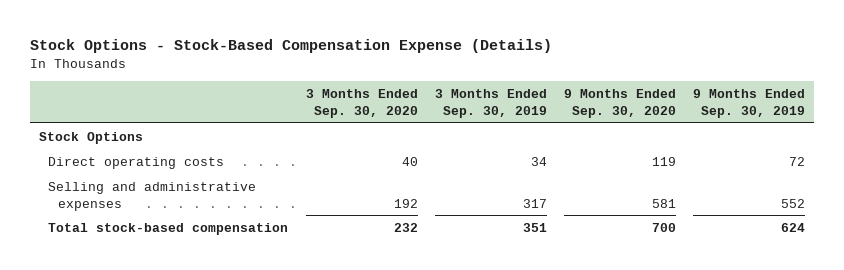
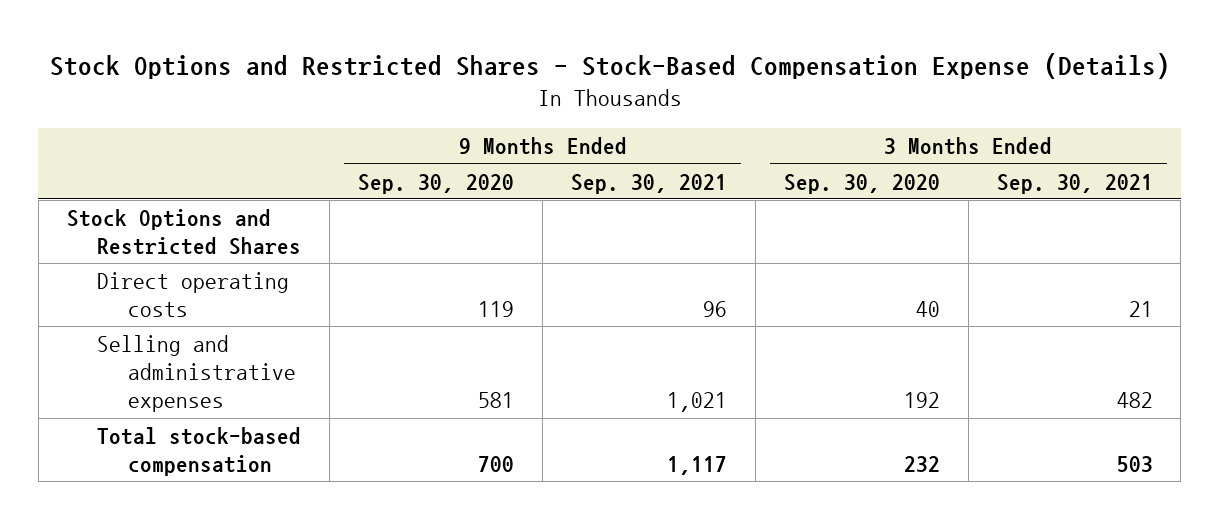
[29,39,552,54] Stock Options - Stock-Based Compensation Expense (Details) -> [49,53,1170,80] Stock Options and Restricted Shares - Stock-Based Compensation Expense (Details)
[434,89,547,118] 3 Months Ended Sep. 30, 2019 -> none
[693,89,806,118] 9 Months Ended Sep. 30, 2019 -> none
none -> [570,173,727,194] Sep. 30, 2021
none -> [996,173,1153,194] Sep. 30, 2021
[38,131,143,144] Stock Options -> [66,209,302,256] Stock Options and Restricted Shares

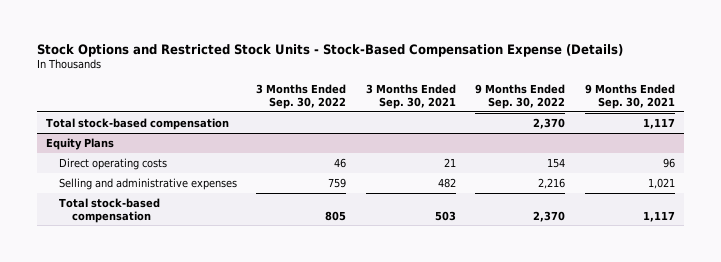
[49,53,1170,80] Stock Options and Restricted Shares - Stock-Based Compensation Expense (Details) -> [36,43,623,57] Stock Options and Restricted Stock Units - Stock-Based Compensation Expense (Details)
[358,173,515,194] Sep. 30, 2020 -> none
[783,173,940,194] Sep. 30, 2020 -> none
none -> [256,84,347,110] 3 Months Ended Sep. 30, 2022
none -> [475,84,566,110] 9 Months Ended Sep. 30, 2022
[66,209,302,256] Stock Options and Restricted Shares -> none
none -> [46,117,230,130] Total stock-based compensation
none -> [46,137,115,150] Equity Plans

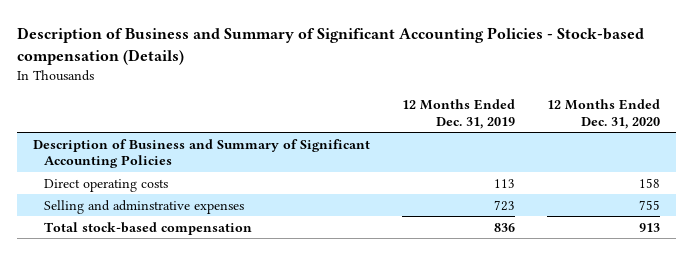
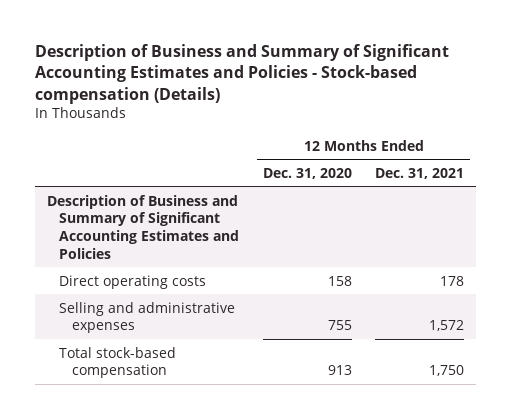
[17,27,645,65] Description of Business and Summary of Significant Accounting Policies - Stock-based compensation (Details) -> [35,43,450,104] Description of Business and Summary of Significant Accounting Estimates and Policies - Stock-based compensation (Details)
[402,99,516,129] 12 Months Ended Dec. 31, 2019 -> none
none -> [375,167,465,179] Dec. 31, 2021
[33,138,371,169] Description of Business and Summary of Significant Accounting Policies -> [46,194,240,259] Description of Business and Summary of Significant Accounting Estimates and Policies
[43,199,244,214] Selling and adminstrative expenses -> [59,301,236,334] Selling and administrative expenses

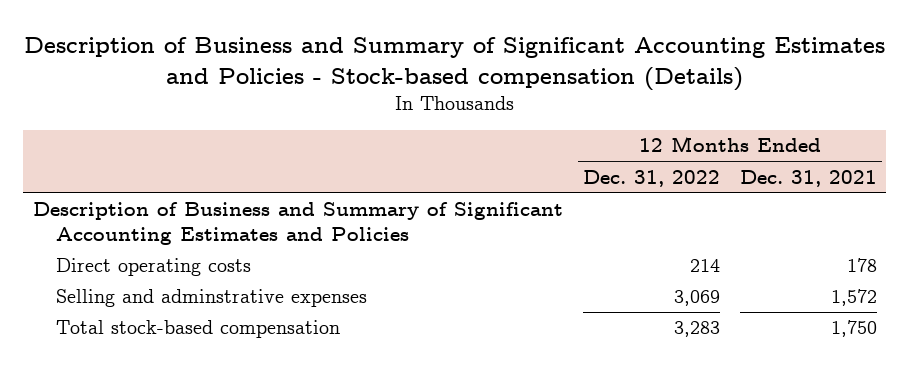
[262,167,352,179] Dec. 31, 2020 -> none
none -> [582,169,720,187] Dec. 31, 2022
[59,301,236,334] Selling and administrative expenses -> [56,289,368,308] Selling and adminstrative expenses

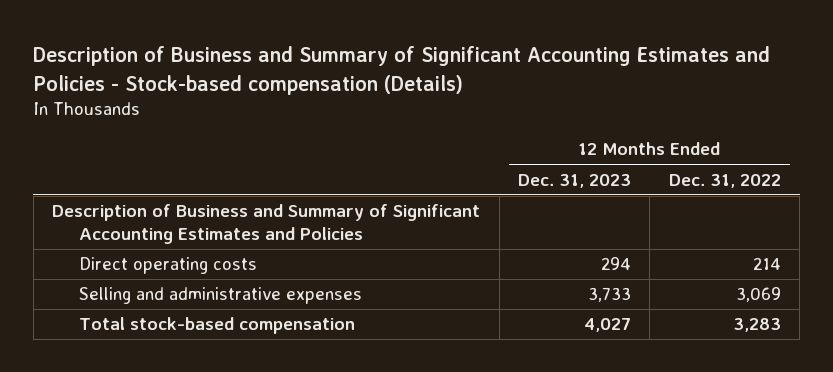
[739,169,877,187] Dec. 31, 2021 -> none
none -> [517,173,631,188] Dec. 31, 2023
[56,289,368,308] Selling and adminstrative expenses -> [79,287,363,305] Selling and administrative expenses

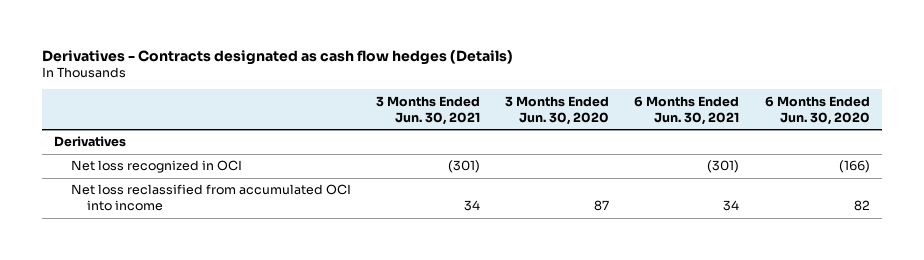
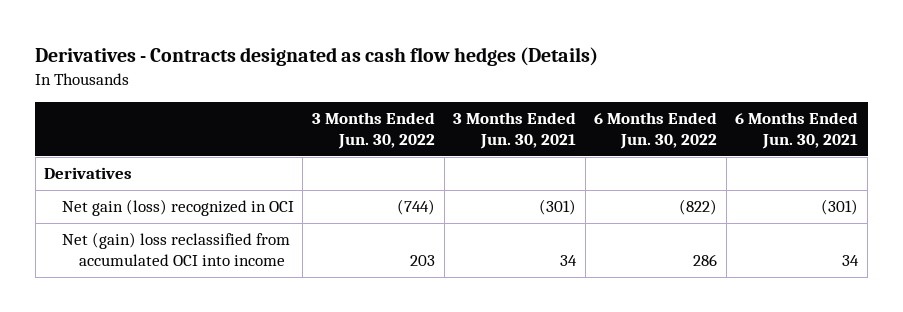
[505,95,610,125] 3 Months Ended Jun. 30, 2020 -> none
[764,95,870,125] 6 Months Ended Jun. 30, 2020 -> none
none -> [311,112,435,150] 3 Months Ended Jun. 30, 2022
none -> [594,112,718,150] 6 Months Ended Jun. 30, 2022
[70,160,242,174] Net loss recognized in OCI -> [61,199,294,217] Net gain (loss) recognized in OCI
[70,184,351,212] Net loss reclassified from accumulated OCI into income -> [61,232,290,267] Net (gain) loss reclassified from accumulated OCI into income

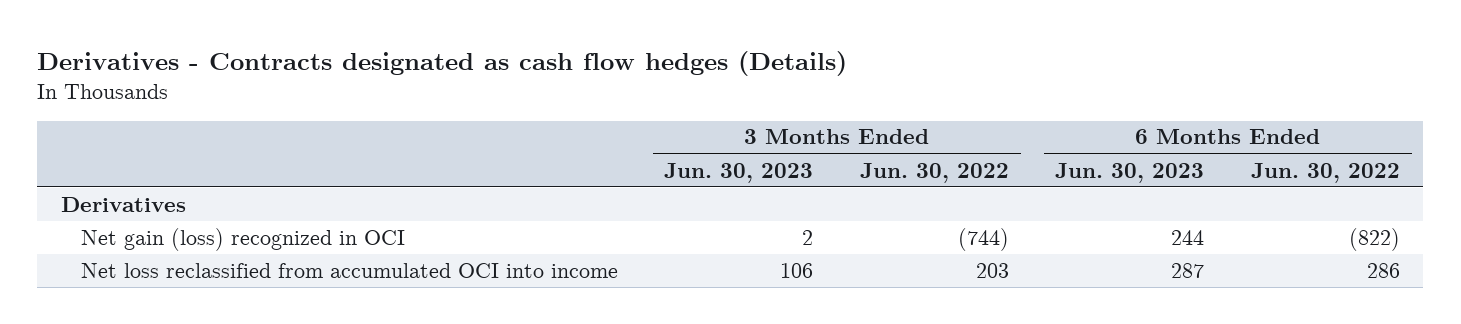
[453,112,577,150] 3 Months Ended Jun. 30, 2021 -> none
[735,112,859,150] 6 Months Ended Jun. 30, 2021 -> none
none -> [664,162,814,183] Jun. 30, 2023
none -> [1055,162,1205,183] Jun. 30, 2023
[61,232,290,267] Net (gain) loss reclassified from accumulated OCI into income -> [80,262,618,278] Net loss reclassified from accumulated OCI into income

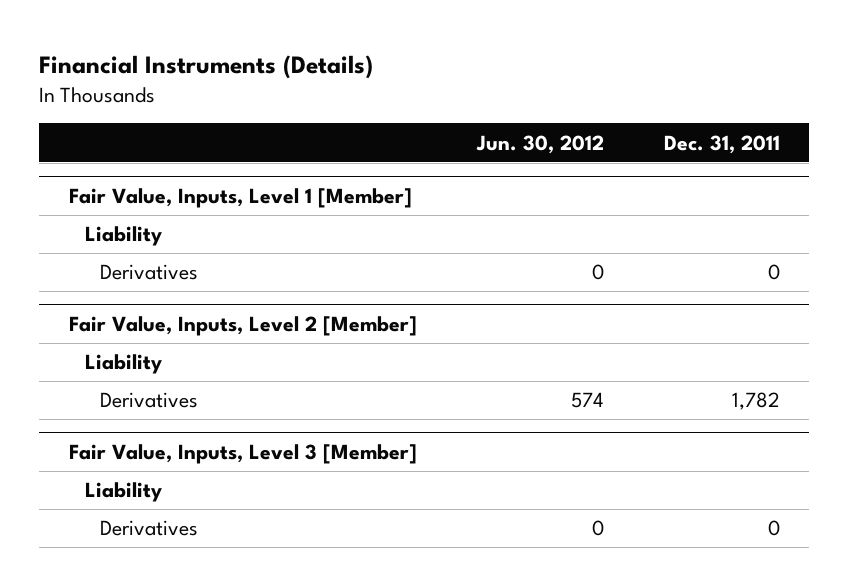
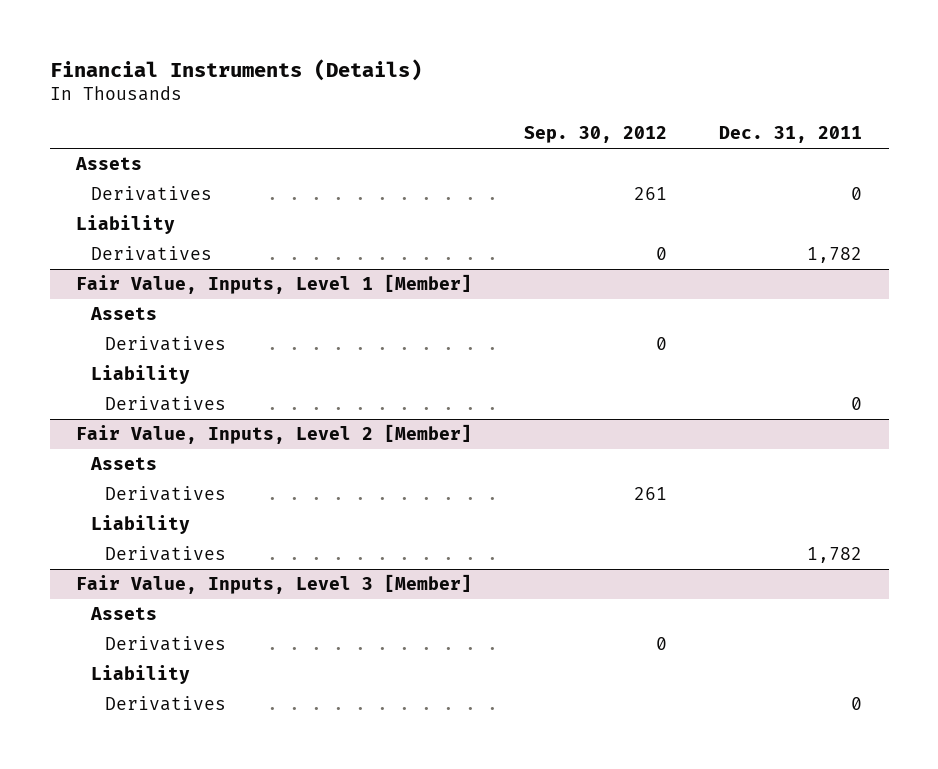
[475,134,604,154] Jun. 30, 2012 -> none
none -> [524,125,668,143] Sep. 30, 2012
none -> [74,157,142,171] Assets
none -> [90,186,212,202] Derivatives
none -> [75,215,175,235] Liability
none -> [90,246,212,262] Derivatives
none -> [89,307,157,321] Assets
none -> [105,336,227,352] Derivatives
none -> [89,457,157,471] Assets
none -> [105,486,227,502] Derivatives
none -> [89,607,157,621] Assets
none -> [105,636,227,652] Derivatives

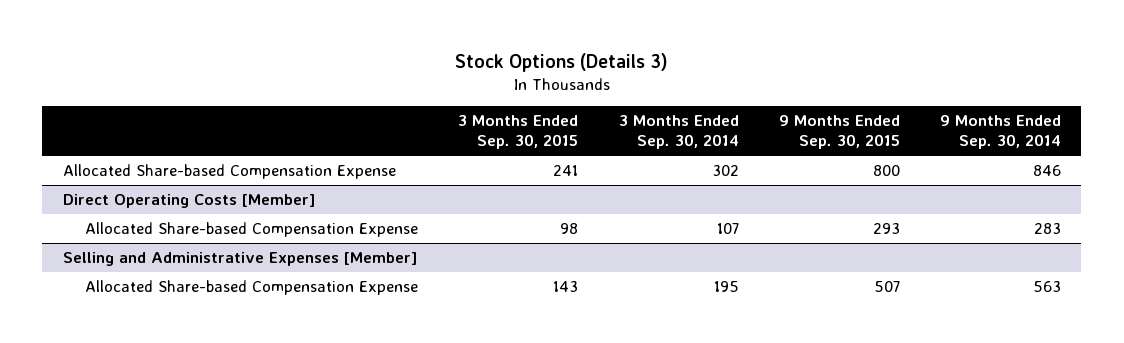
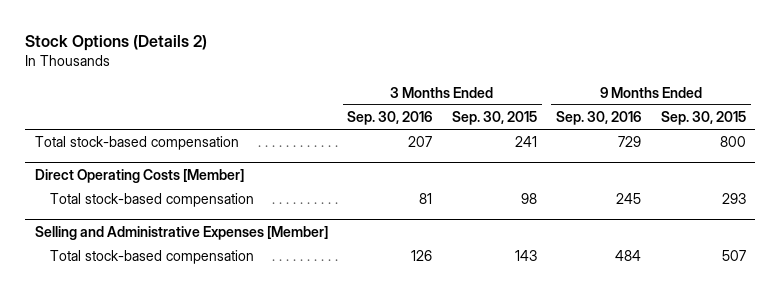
[454,52,668,72] Stock Options (Details 3) -> [25,35,208,52] Stock Options (Details 2)
[618,115,739,150] 3 Months Ended Sep. 30, 2014 -> none
[940,115,1062,150] 9 Months Ended Sep. 30, 2014 -> none
none -> [347,111,433,126] Sep. 30, 2016
none -> [556,111,642,126] Sep. 30, 2016
[62,164,396,180] Allocated Share-based Compensation Expense -> [35,136,240,151] Total stock-based compensation
[84,222,418,238] Allocated Share-based Compensation Expense -> [50,193,255,208] Total stock-based compensation
[84,280,418,296] Allocated Share-based Compensation Expense -> [50,250,255,265] Total stock-based compensation

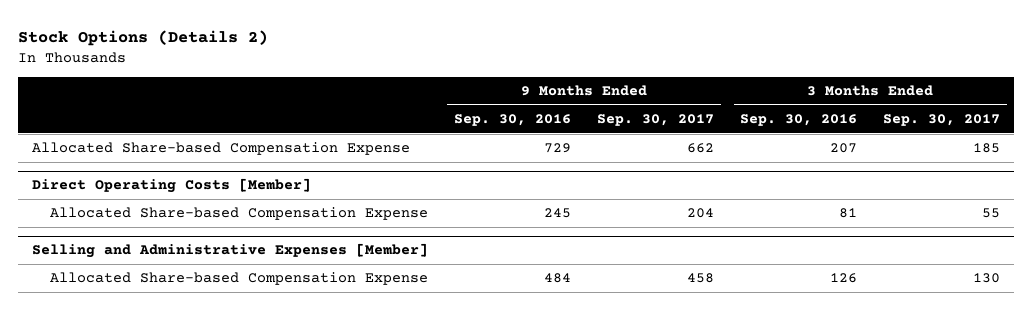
[451,111,537,126] Sep. 30, 2015 -> none
[660,111,746,126] Sep. 30, 2015 -> none
none -> [597,114,715,127] Sep. 30, 2017
none -> [883,114,1001,127] Sep. 30, 2017
[35,136,240,151] Total stock-based compensation -> [31,142,410,156] Allocated Share-based Compensation Expense
[50,193,255,208] Total stock-based compensation -> [49,207,428,221] Allocated Share-based Compensation Expense
[50,250,255,265] Total stock-based compensation -> [49,272,428,286] Allocated Share-based Compensation Expense

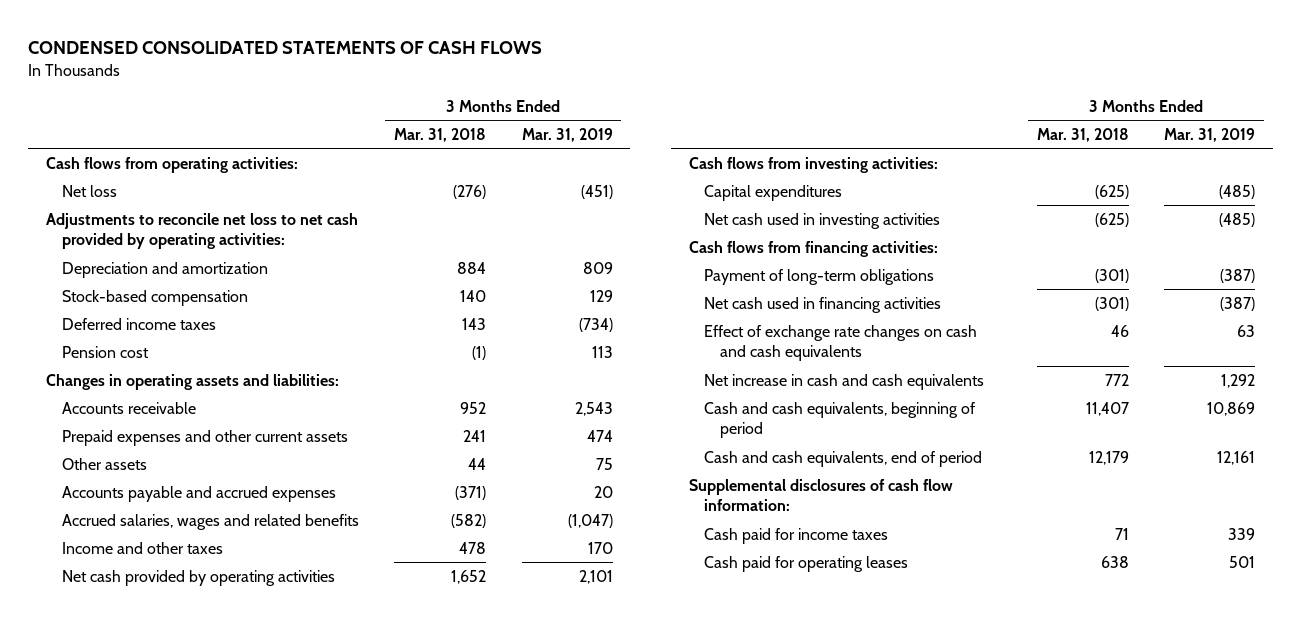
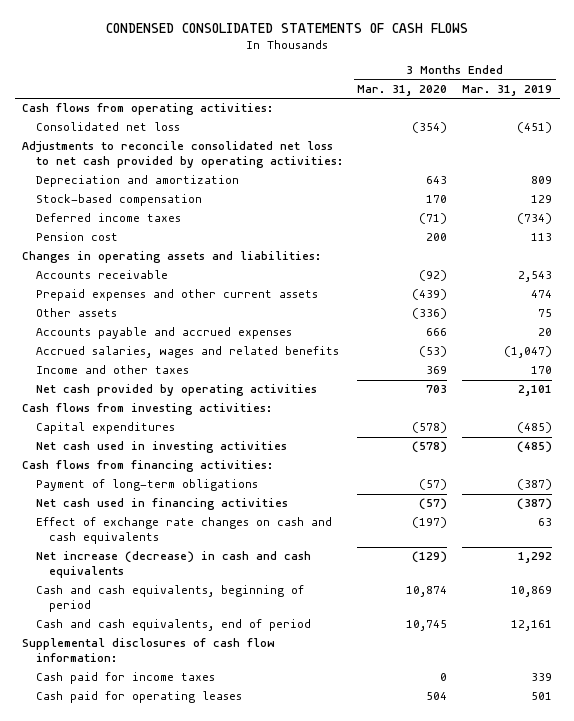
[394,128,487,143] Mar. 31, 2018 -> none
none -> [357,84,448,96] Mar. 31, 2020
[61,184,117,197] Net loss -> [35,122,180,132] Consolidated net loss
[46,212,359,250] Adjustments to reconcile net loss to net cash provided by operating activities: -> [22,141,343,169] Adjustments to reconcile consolidated net loss to net cash provided by operating activities:
[704,373,985,390] Net increase in cash and cash equivalents -> [35,551,311,579] Net increase (decrease) in cash and cash equivalents

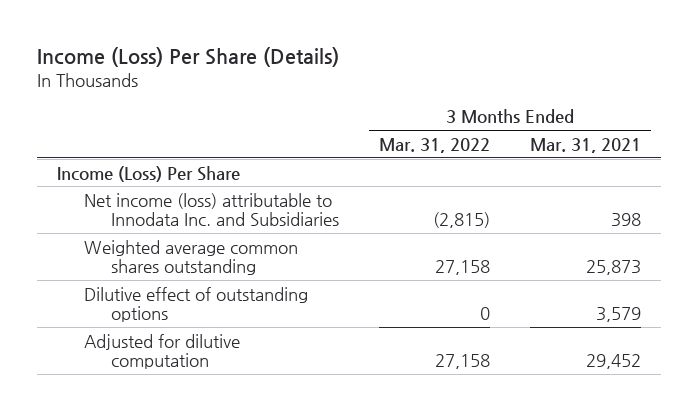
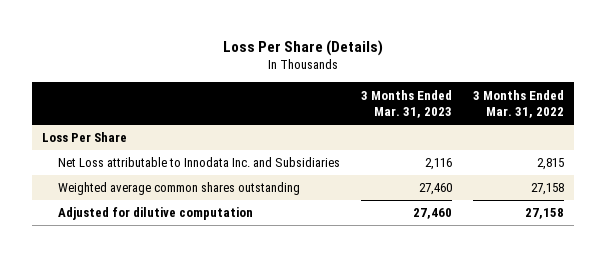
[36,47,339,68] Income (Loss) Per Share (Details) -> [223,40,384,57] Loss Per Share (Details)
[529,137,641,153] Mar. 31, 2021 -> none
none -> [360,89,452,119] 3 Months Ended Mar. 31, 2023
[56,165,240,182] Income (Loss) Per Share -> [42,132,128,143] Loss Per Share
[83,192,339,227] Net income (loss) attributable to Innodata Inc. and Subsidiaries -> [57,157,340,168] Net Loss attributable to Innodata Inc. and Subsidiaries
[432,212,490,229] (2,815) -> [536,158,564,171] 2,815
[83,286,308,323] Dilutive effect of outstanding options -> none

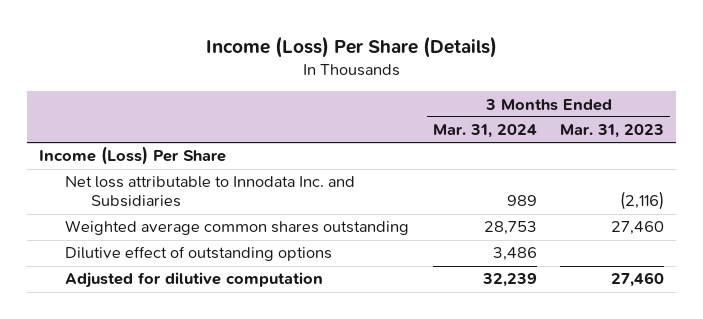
[223,40,384,57] Loss Per Share (Details) -> [205,35,497,58] Income (Loss) Per Share (Details)
[472,89,564,119] 3 Months Ended Mar. 31, 2022 -> none
none -> [432,124,537,139] Mar. 31, 2024
[42,132,128,143] Loss Per Share -> [38,146,226,166] Income (Loss) Per Share
[57,157,340,168] Net Loss attributable to Innodata Inc. and Subsidiaries -> [64,176,355,208] Net loss attributable to Innodata Inc. and Subsidiaries
[424,158,452,171] 2,116 -> [620,191,665,211] (2,116)
none -> [64,246,332,262] Dilutive effect of outstanding options

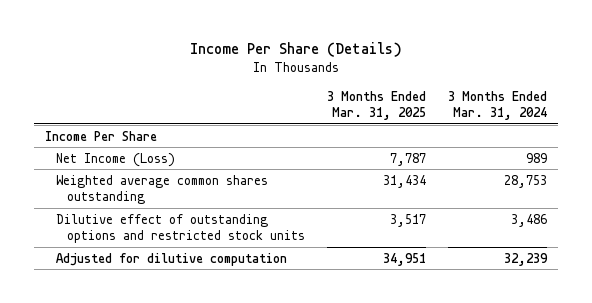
[205,35,497,58] Income (Loss) Per Share (Details) -> [190,42,403,58] Income Per Share (Details)
[560,124,665,139] Mar. 31, 2023 -> none
none -> [327,90,427,121] 3 Months Ended Mar. 31, 2025
[38,146,226,166] Income (Loss) Per Share -> [44,130,157,141] Income Per Share
[64,176,355,208] Net loss attributable to Innodata Inc. and Subsidiaries -> [55,152,175,167] Net Income (Loss)
[64,246,332,262] Dilutive effect of outstanding options -> [55,213,305,244] Dilutive effect of outstanding options and restricted stock units

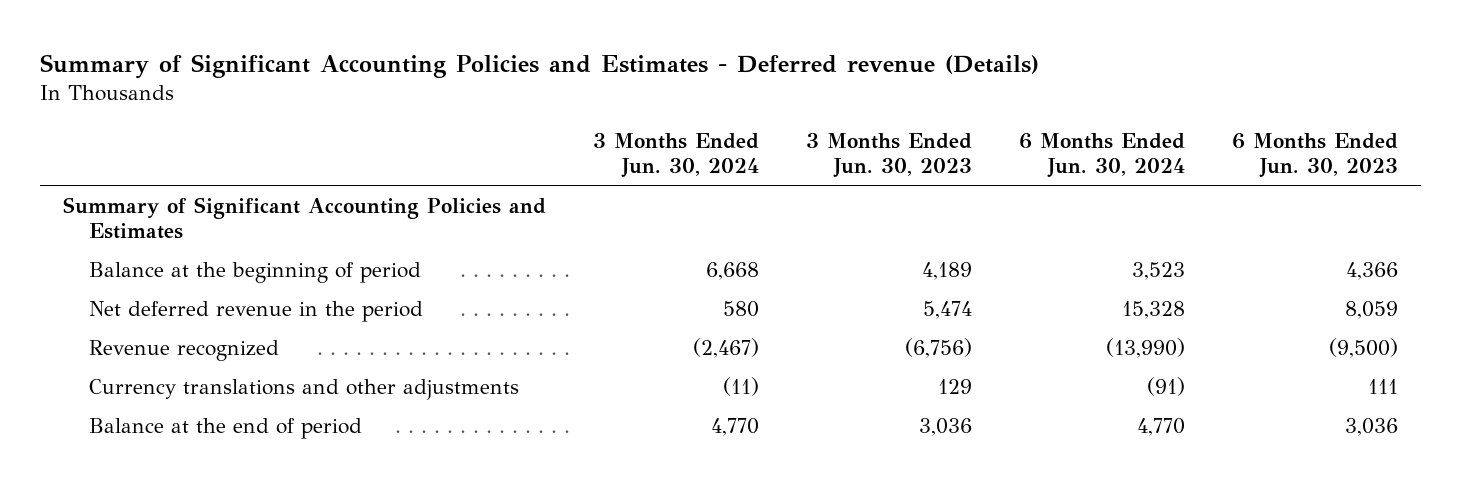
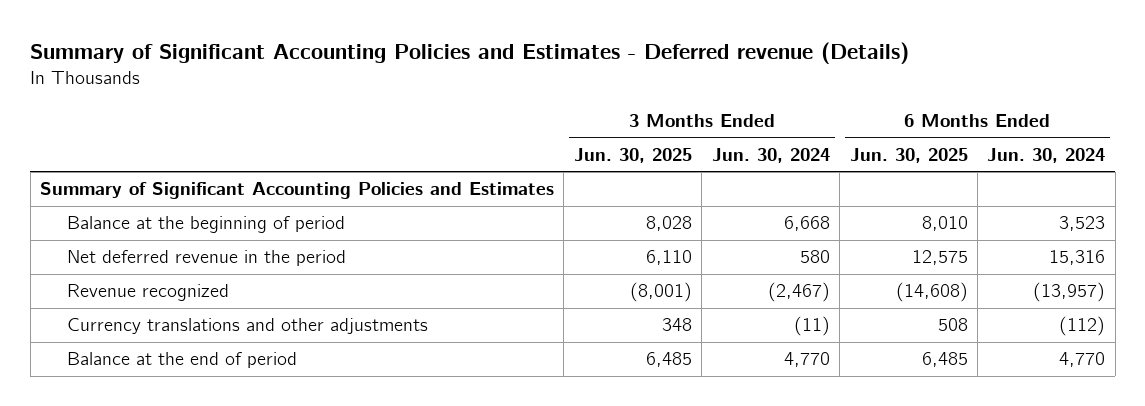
[806,132,973,179] 3 Months Ended Jun. 30, 2023 -> none
[1231,132,1398,179] 6 Months Ended Jun. 30, 2023 -> none
none -> [573,147,692,163] Jun. 30, 2025
none -> [849,147,968,163] Jun. 30, 2025
[1121,300,1185,319] 15,328 -> [1049,250,1106,266] 15,316
[1105,337,1185,358] (13,990) -> [1033,282,1106,303] (13,957)
[1146,376,1185,396] (91) -> [1059,316,1106,337] (112)

